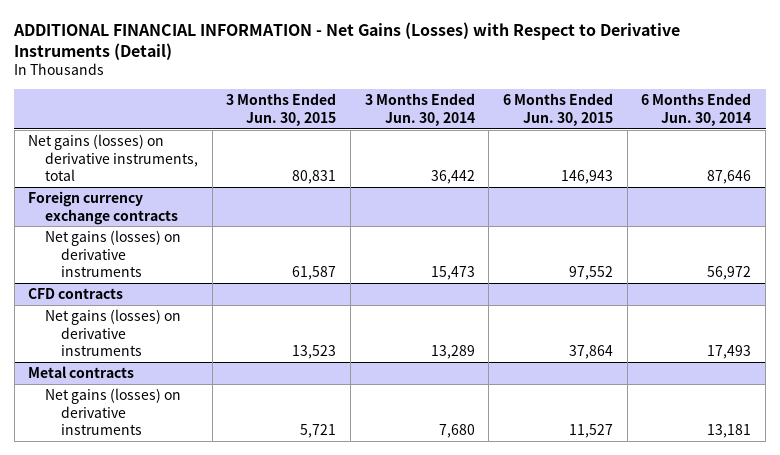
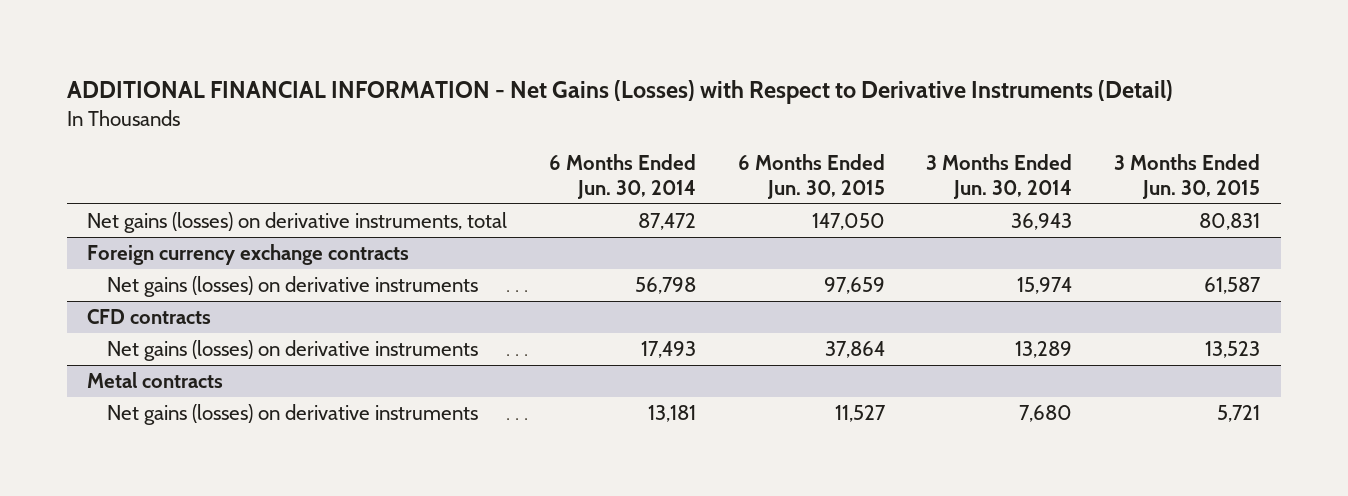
[430,170,475,185] 36,442 -> [1011,213,1073,231] 36,943
[560,170,613,185] 146,943 -> [811,213,885,231] 147,050
[707,170,752,185] 87,646 -> [638,213,697,231] 87,472
[430,266,475,281] 15,473 -> [1017,277,1073,295] 15,974
[568,266,613,281] 97,552 -> [823,277,885,295] 97,659
[707,266,752,281] 56,972 -> [635,277,697,295] 56,798

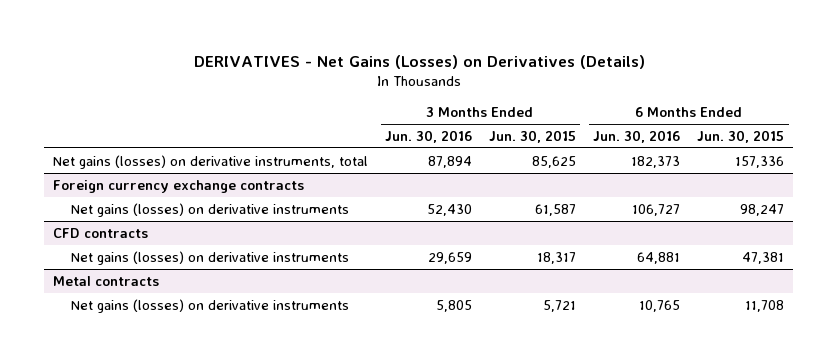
[66,80,1173,105] ADDITIONAL FINANCIAL INFORMATION - Net Gains (Losses) with Respect to Derivative Instruments (Detail) -> [193,54,645,69] DERIVATIVES - Net Gains (Losses) on Derivatives (Details)
[549,153,697,199] 6 Months Ended Jun. 30, 2014 -> none
[926,153,1073,199] 3 Months Ended Jun. 30, 2014 -> none
none -> [384,130,472,144] Jun. 30, 2016
none -> [593,130,681,144] Jun. 30, 2016
[811,213,885,231] 147,050 -> [735,155,785,168] 157,336
[1199,213,1261,231] 80,831 -> [532,155,577,168] 85,625
[823,277,885,295] 97,659 -> [740,203,785,216] 98,247
[824,341,885,359] 37,864 -> [742,251,785,264] 47,381
[1205,341,1261,359] 13,523 -> [537,251,577,264] 18,317
[834,405,886,423] 11,527 -> [745,299,785,312] 11,708

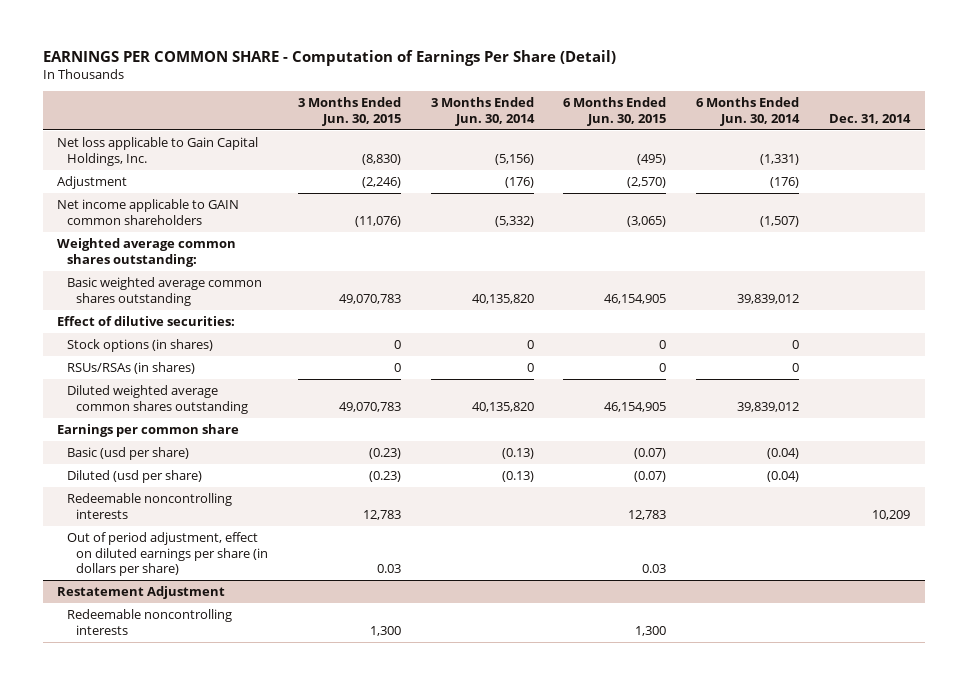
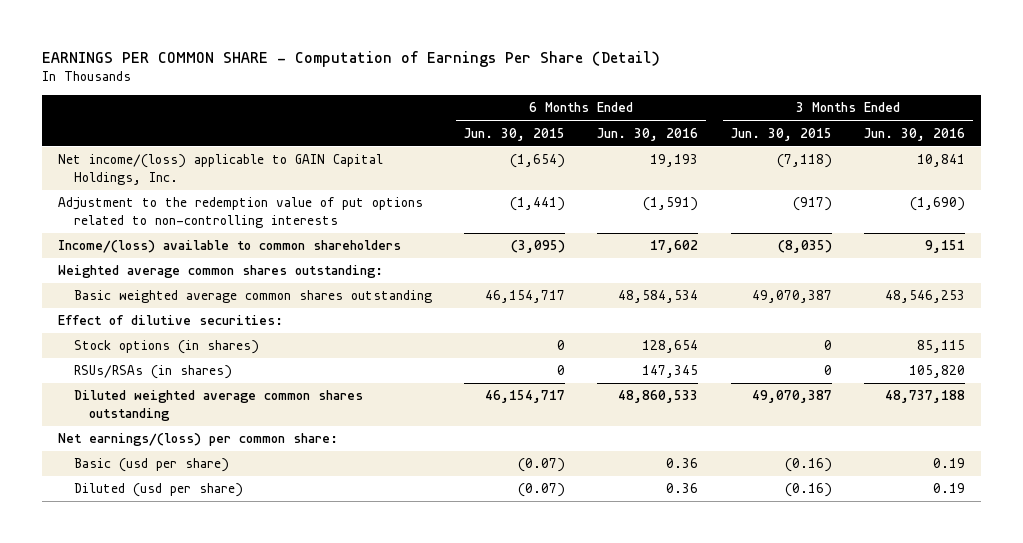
[430,97,535,126] 3 Months Ended Jun. 30, 2014 -> none
[696,97,801,126] 6 Months Ended Jun. 30, 2014 -> none
[829,113,912,124] Dec. 31, 2014 -> none
none -> [597,127,699,141] Jun. 30, 2016
none -> [864,127,966,141] Jun. 30, 2016
[57,176,128,190] Adjustment -> none
[57,137,259,166] Net loss applicable to Gain Capital Holdings, Inc. -> [58,154,384,186] Net income/(loss) applicable to GAIN Capital Holdings, Inc.
[361,153,401,165] (8,830) -> [776,154,832,169] (7,118)
[637,153,667,165] (495) -> [510,154,566,169] (1,654)
none -> [58,197,424,229] Adjustment to the redemption value of put options related to non-controlling interests
[57,199,240,225] Net income applicable to GAIN common shareholders -> [58,240,402,254] Income/(loss) available to common shareholders
[354,215,401,227] (11,076) -> [777,240,832,254] (8,035)
[627,215,667,227] (3,065) -> [511,240,566,254] (3,095)
[338,293,401,304] 49,070,783 -> [751,290,832,304] 49,070,387
[604,293,667,304] 46,154,905 -> [485,290,566,304] 46,154,717
[66,493,232,519] Redeemable noncontrolling interests -> none
[66,532,268,577] Out of period adjustment, effect on diluted earnings per share (in dollars per share) -> none
[57,586,226,600] Restatement Adjustment -> none
[66,609,232,635] Redeemable noncontrolling interests -> none
[338,401,401,412] 49,070,783 -> [751,390,832,404] 49,070,387
[604,401,667,412] 46,154,905 -> [485,390,566,404] 46,154,717
[57,424,240,438] Earnings per common share -> [58,433,339,447] Net earnings/(loss) per common share:
[368,448,401,460] (0.23) -> [784,458,832,473] (0.16)
[368,471,401,483] (0.23) -> [784,483,832,498] (0.16)

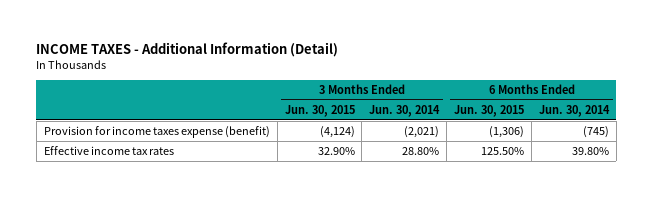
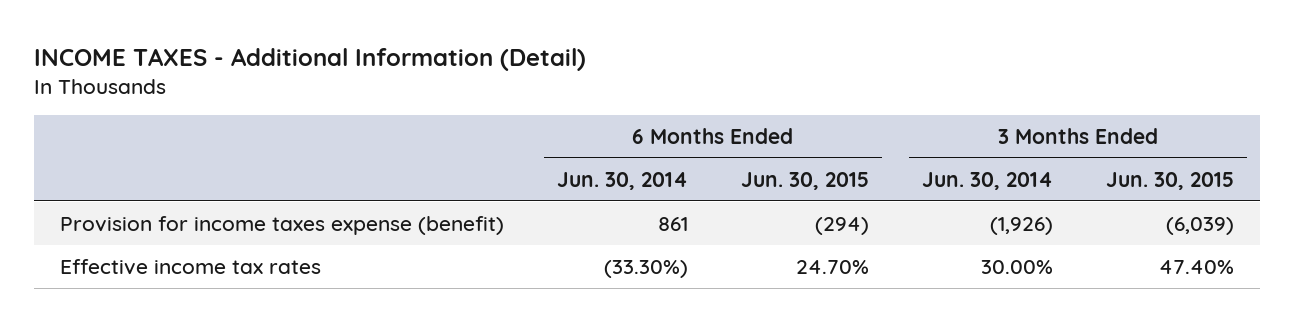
[319,126,355,139] (4,124) -> [1165,216,1234,235] (6,039)
[404,126,440,139] (2,021) -> [989,216,1053,235] (1,926)
[489,126,525,139] (1,306) -> [814,216,869,235] (294)
[582,126,609,139] (745) -> [658,216,689,231] 861
[317,147,355,156] 32.90% -> [1158,259,1234,274] 47.40%
[402,147,440,156] 28.80% -> [980,259,1053,274] 30.00%
[481,147,525,156] 125.50% -> [795,259,869,274] 24.70%
[571,147,609,156] 39.80% -> [604,259,689,278] (33.30%)

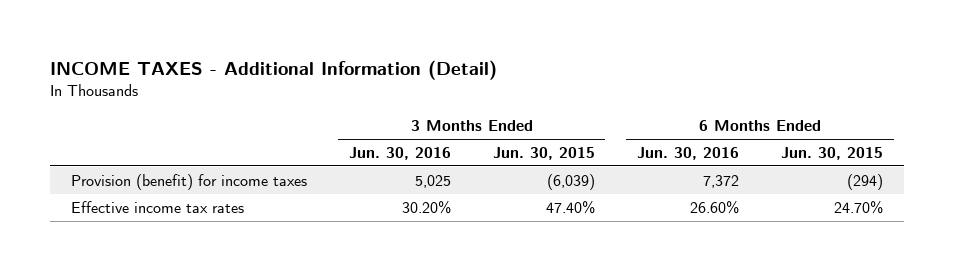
[557,171,689,190] Jun. 30, 2014 -> none
[921,171,1053,190] Jun. 30, 2014 -> none
none -> [348,147,451,161] Jun. 30, 2016
none -> [636,147,739,161] Jun. 30, 2016
[60,215,505,235] Provision for income taxes expense (benefit) -> [70,174,307,191] Provision (benefit) for income taxes

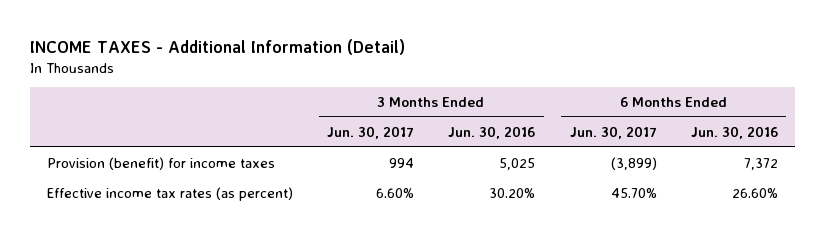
[492,147,595,161] Jun. 30, 2015 -> none
[781,147,884,161] Jun. 30, 2015 -> none
none -> [327,125,415,139] Jun. 30, 2017
none -> [569,125,657,139] Jun. 30, 2017
[70,201,244,214] Effective income tax rates -> [47,186,294,201] Effective income tax rates (as percent)

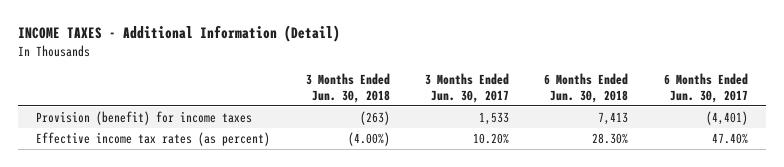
[448,125,536,139] Jun. 30, 2016 -> none
[690,125,778,139] Jun. 30, 2016 -> none
none -> [305,72,390,103] 3 Months Ended Jun. 30, 2018
none -> [544,72,629,103] 6 Months Ended Jun. 30, 2018
[389,157,415,168] 994 -> [478,112,509,126] 1,533
[610,156,657,170] (3,899) -> [705,111,748,126] (4,401)
[376,187,415,198] 6.60% -> [472,133,509,145] 10.20%
[610,187,657,198] 45.70% -> [711,133,748,145] 47.40%

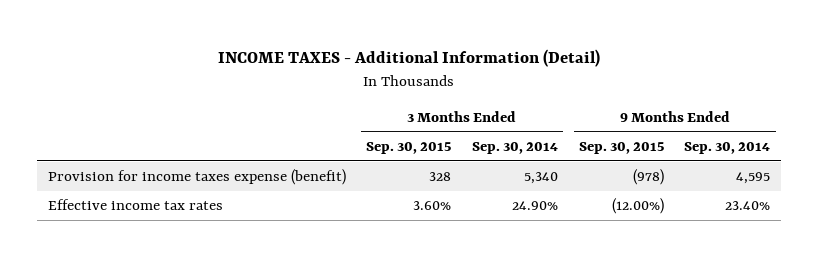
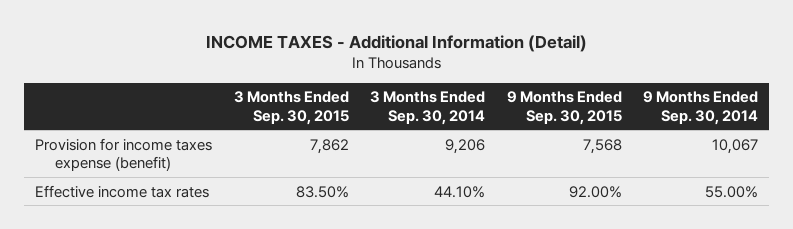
[429,172,452,182] 328 -> [309,138,349,154] 7,862
[524,172,559,185] 5,340 -> [445,138,486,154] 9,206
[632,169,664,186] (978) -> [582,138,622,154] 7,568
[736,172,771,185] 4,595 -> [712,138,759,154] 10,067
[413,201,452,211] 3.60% -> [295,185,349,198] 83.50%
[512,201,559,211] 24.90% -> [434,185,486,198] 44.10%
[611,198,664,215] (12.00%) -> [568,185,622,198] 92.00%
[725,201,771,211] 23.40% -> [705,185,759,198] 55.00%

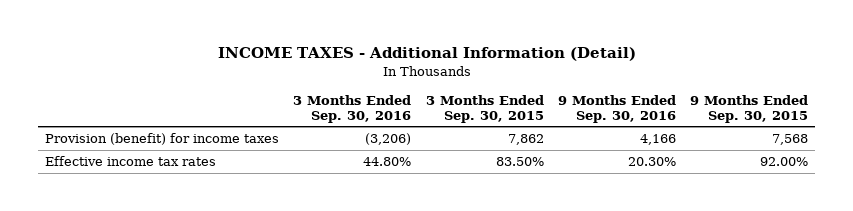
[370,91,486,125] 3 Months Ended Sep. 30, 2014 -> none
[643,91,759,125] 9 Months Ended Sep. 30, 2014 -> none
none -> [293,94,412,123] 3 Months Ended Sep. 30, 2016
none -> [557,94,676,123] 9 Months Ended Sep. 30, 2016
[35,137,213,171] Provision for income taxes expense (benefit) -> [45,133,280,146] Provision (benefit) for income taxes

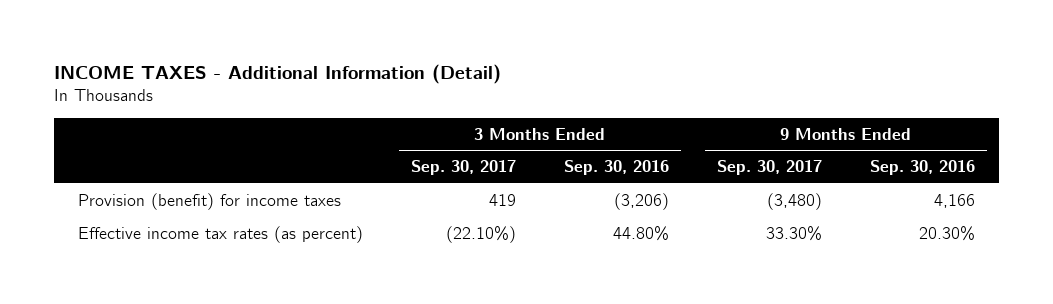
[425,94,544,123] 3 Months Ended Sep. 30, 2015 -> none
[689,94,808,123] 9 Months Ended Sep. 30, 2015 -> none
none -> [411,160,517,176] Sep. 30, 2017
none -> [717,160,823,176] Sep. 30, 2017
[45,156,217,167] Effective income tax rates -> [78,225,364,243] Effective income tax rates (as percent)

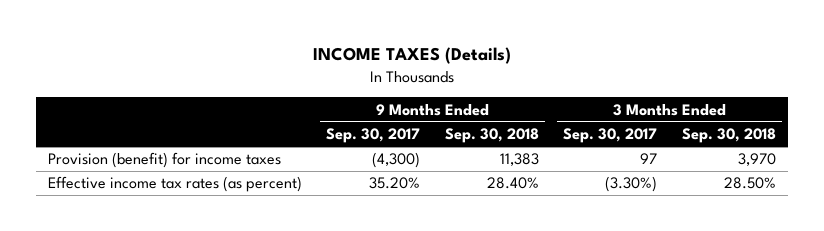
[54,64,502,85] INCOME TAXES - Additional Information (Detail) -> [312,47,511,65] INCOME TAXES (Details)
[564,160,670,176] Sep. 30, 2016 -> none
[870,160,976,176] Sep. 30, 2016 -> none
none -> [444,128,539,144] Sep. 30, 2018
none -> [681,128,776,144] Sep. 30, 2018
[489,193,517,206] 419 -> [640,153,658,165] 97
[767,192,823,210] (3,480) -> [372,152,421,169] (4,300)
[446,225,517,243] (22.10%) -> [605,176,658,193] (3.30%)
[766,225,823,241] 33.30% -> [369,177,421,190] 35.20%

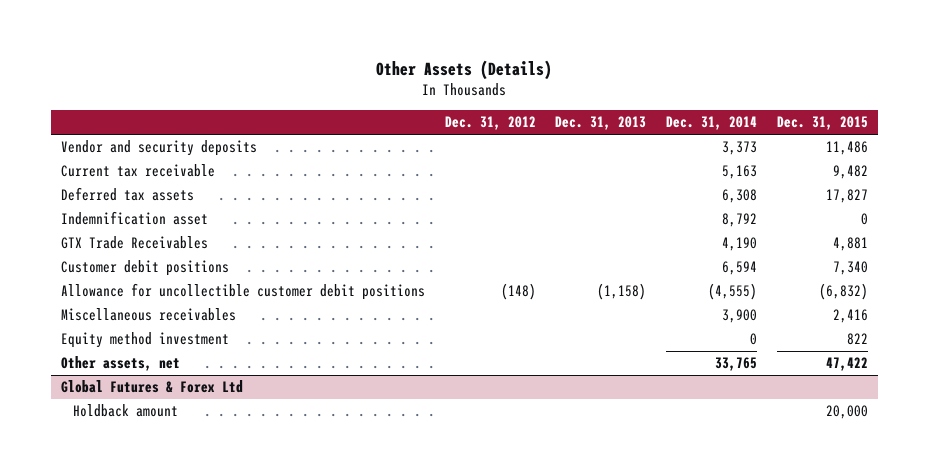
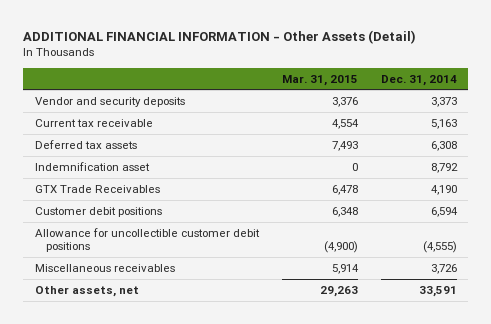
[376,59,553,80] Other Assets (Details) -> [23,29,417,44] ADDITIONAL FINANCIAL INFORMATION - Other Assets (Detail)
[444,116,536,131] Dec. 31, 2012 -> none
[555,116,647,131] Dec. 31, 2013 -> none
[776,116,868,131] Dec. 31, 2015 -> none
none -> [281,74,358,86] Mar. 31, 2015
[61,332,230,349] Equity method investment -> none
[61,380,244,394] Global Futures & Forex Ltd -> none
[73,404,179,418] Holdback amount -> none
[722,309,758,324] 3,900 -> [430,263,457,274] 3,726
[715,357,758,372] 33,765 -> [418,285,457,297] 33,591

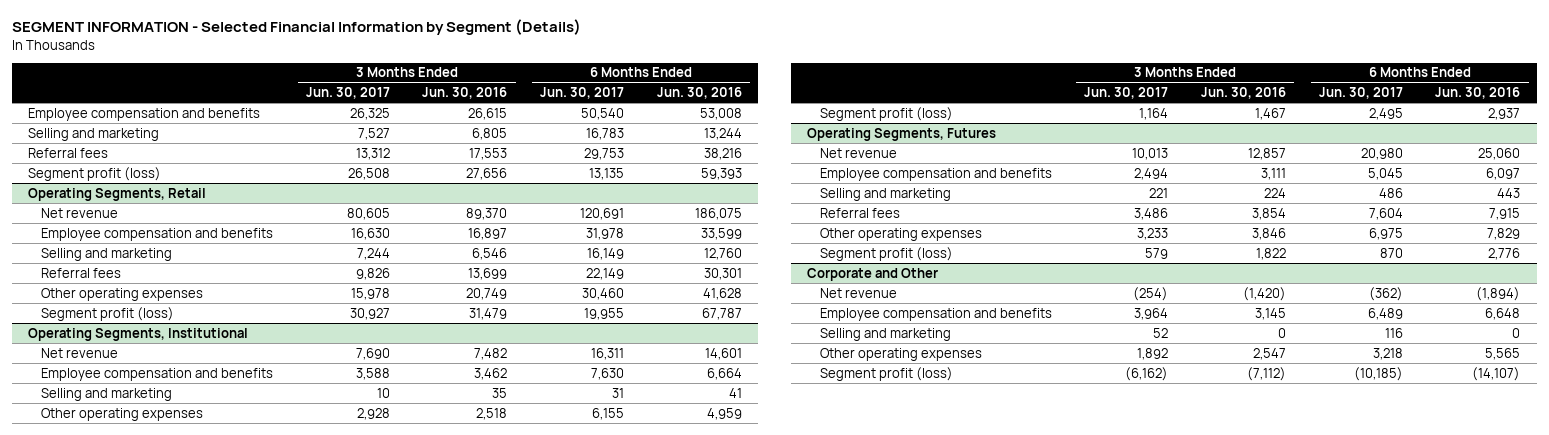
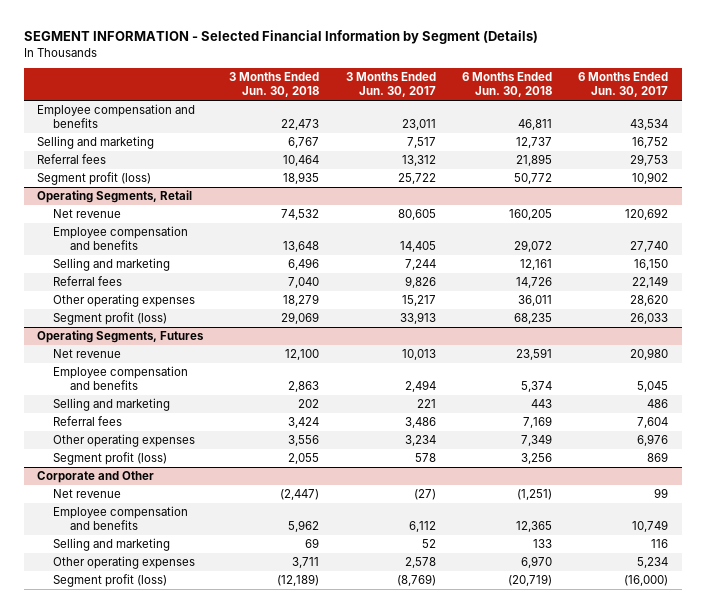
[422,87,508,100] Jun. 30, 2016 -> none
[656,87,742,100] Jun. 30, 2016 -> none
none -> [229,72,320,98] 3 Months Ended Jun. 30, 2018
none -> [462,72,553,98] 6 Months Ended Jun. 30, 2018
[349,107,390,120] 26,325 -> [401,119,436,131] 23,011
[581,107,625,120] 50,540 -> [630,119,669,131] 43,534
[357,127,390,140] 7,527 -> [406,137,436,149] 7,517
[586,127,625,140] 16,783 -> [632,137,669,149] 16,752
[347,167,390,180] 26,508 -> [397,173,436,185] 25,722
[589,167,625,180] 13,135 -> [632,172,669,185] 10,902
[580,207,625,220] 120,691 -> [625,208,669,221] 120,692
[350,227,390,240] 16,630 -> [399,241,436,253] 14,405
[586,227,625,240] 31,978 -> [630,241,669,253] 27,740
[587,247,625,260] 16,149 -> [634,259,669,271] 16,150
[28,327,249,341] Operating Segments, Institutional -> none
[41,347,119,358] Net revenue -> none
[41,367,274,381] Employee compensation and benefits -> none
[41,387,173,401] Selling and marketing -> none
[41,407,204,421] Other operating expenses -> none
[819,106,953,121] Segment profit (loss) -> none
[350,287,390,300] 15,978 -> [401,295,436,307] 15,217
[582,287,625,300] 30,460 -> [630,295,669,307] 28,620
[349,307,390,320] 30,927 -> [399,312,436,325] 33,913
[584,307,625,320] 19,955 -> [630,313,669,325] 26,033
[1137,227,1169,240] 3,233 -> [404,435,436,447] 3,234
[1368,227,1403,240] 6,975 -> [637,434,669,447] 6,976
[1145,247,1169,259] 579 -> [414,453,436,463] 578
[1379,247,1403,258] 870 -> [647,452,669,463] 869
[1133,286,1169,301] (254) -> [413,489,436,501] (27)
[1368,286,1403,301] (362) -> [654,488,669,499] 99
[1134,307,1169,320] 3,964 -> [408,521,436,533] 6,112
[1367,307,1403,320] 6,489 -> [632,520,669,533] 10,749
[1137,347,1169,360] 1,892 -> [404,557,436,569] 2,578
[1372,347,1403,360] 3,218 -> [637,557,669,569] 5,234
[1125,366,1169,381] (6,162) -> [396,574,436,587] (8,769)
[1353,366,1403,381] (10,185) -> [624,575,669,587] (16,000)

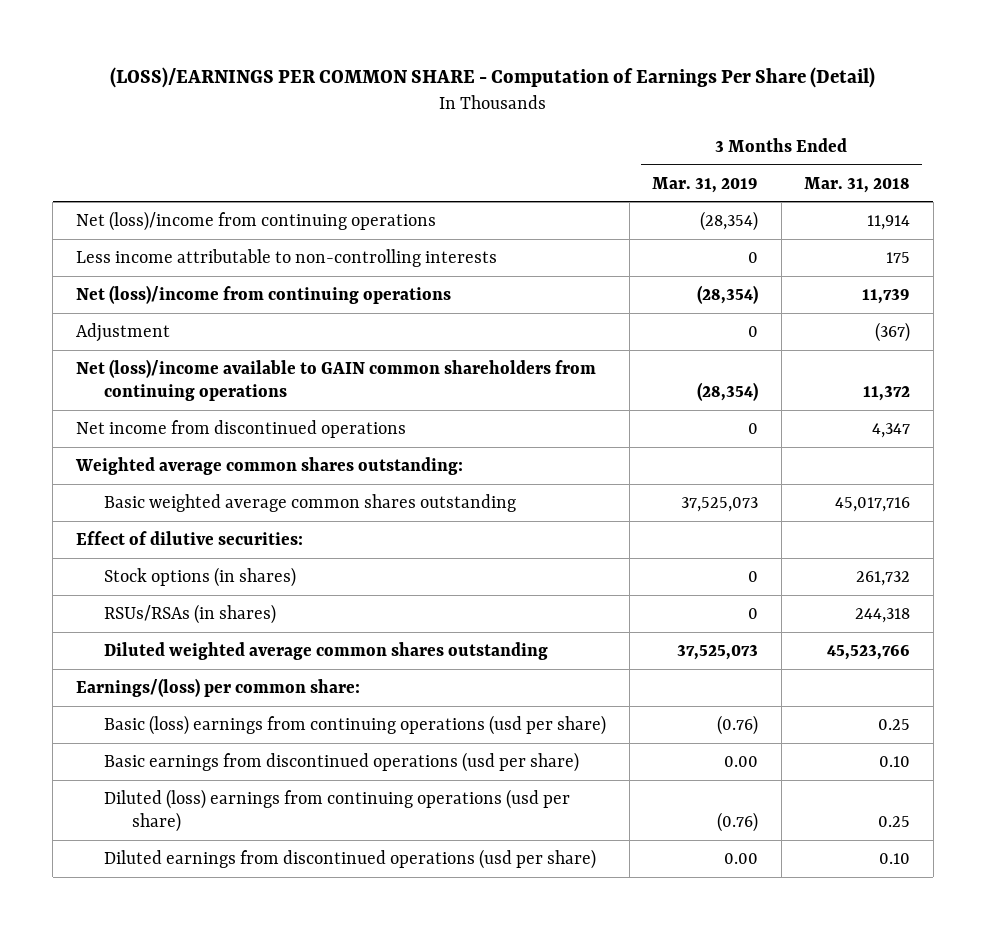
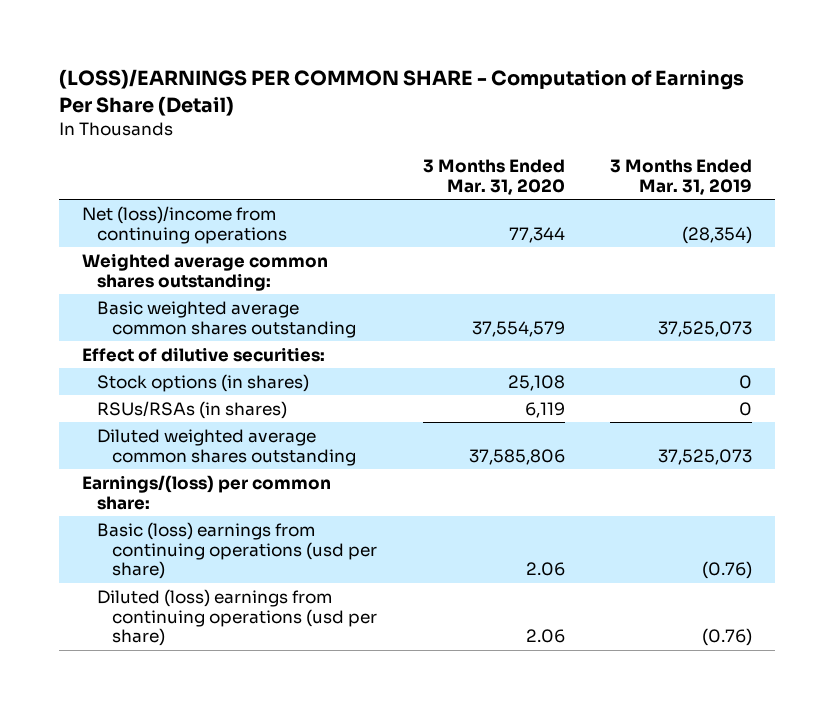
[804,176,911,193] Mar. 31, 2018 -> none
none -> [422,158,565,195] 3 Months Ended Mar. 31, 2020
[76,248,498,267] Less income attributable to non-controlling interests -> none
[76,284,452,304] Net (loss)/income from continuing operations -> none
[76,322,171,342] Adjustment -> none
[76,358,597,402] Net (loss)/income available to GAIN common shareholders from continuing operations -> none
[76,419,407,438] Net income from discontinued operations -> none
[104,751,580,772] Basic earnings from discontinued operations (usd per share) -> none
[104,848,597,869] Diluted earnings from discontinued operations (usd per share) -> none

